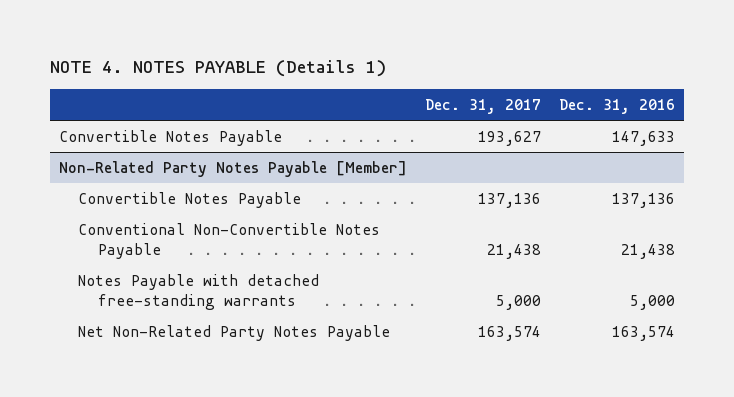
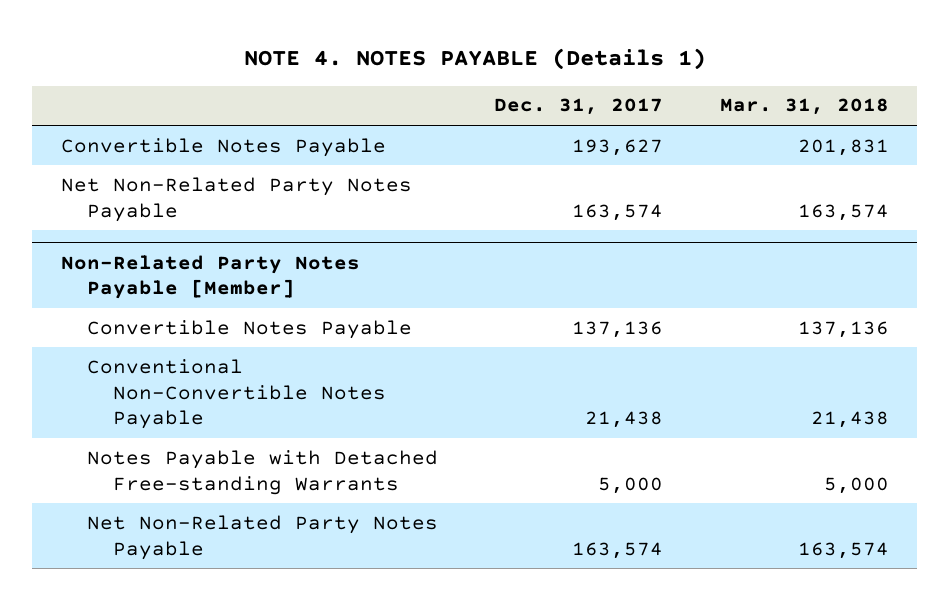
[559,98,676,114] Dec. 31, 2016 -> none
none -> [719,98,889,116] Mar. 31, 2018
none -> [60,176,412,222] Net Non-Related Party Notes Payable
[78,273,320,310] Notes Payable with detached free-standing warrants -> [86,449,438,495] Notes Payable with Detached Free-standing Warrants

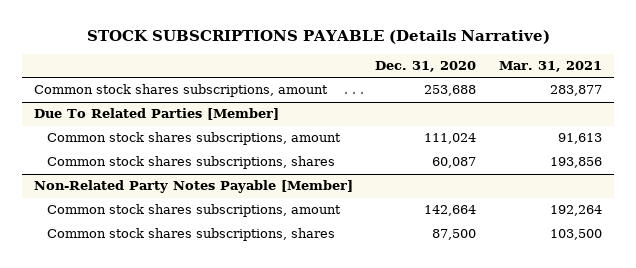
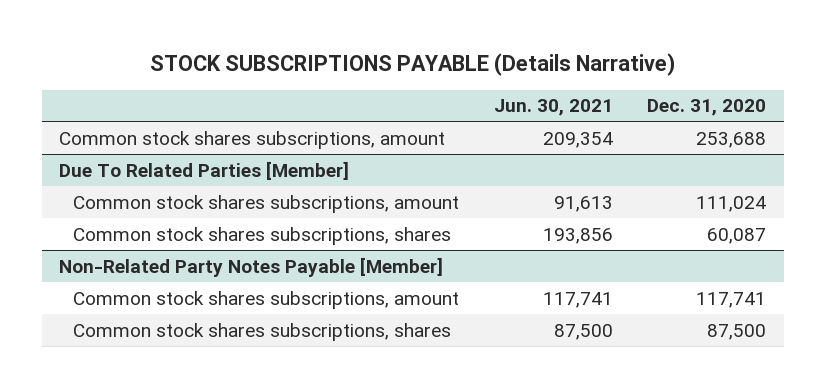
[499,61,603,73] Mar. 31, 2021 -> none
none -> [493,99,613,117] Jun. 30, 2021
[424,205,477,217] 142,664 -> [696,291,767,308] 117,741

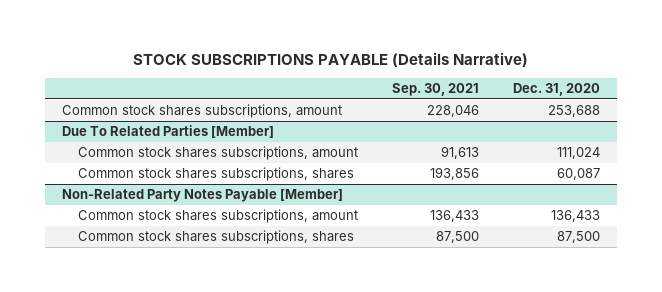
[493,99,613,117] Jun. 30, 2021 -> none
none -> [392,82,480,96] Sep. 30, 2021
[696,291,767,308] 117,741 -> [550,210,600,223] 136,433

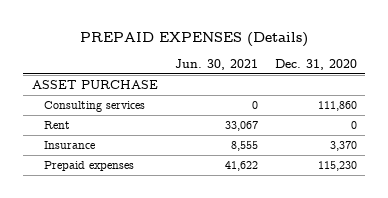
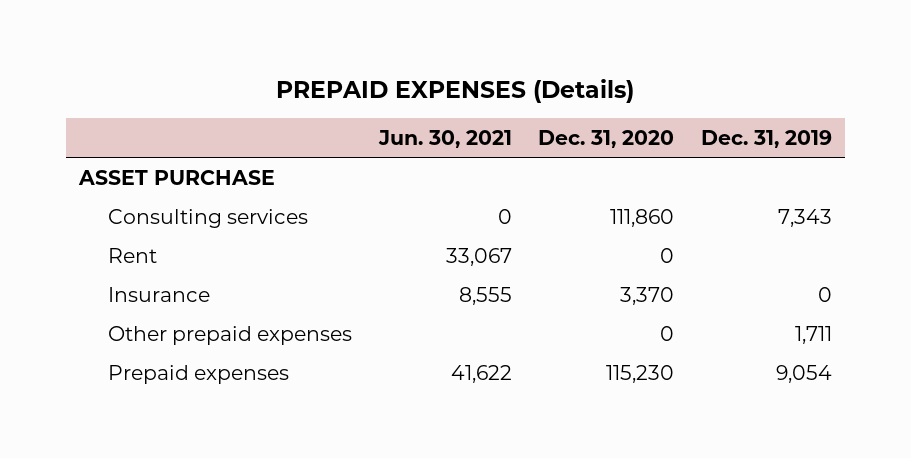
none -> [700,129,832,148] Dec. 31, 2019
none -> [108,325,353,345] Other prepaid expenses

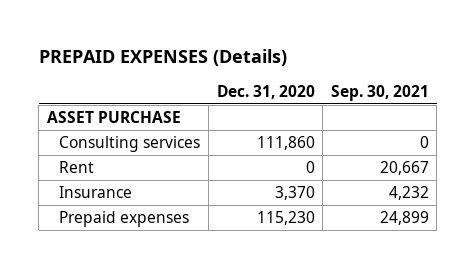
[377,129,512,148] Jun. 30, 2021 -> none
[700,129,832,148] Dec. 31, 2019 -> none
none -> [330,84,429,101] Sep. 30, 2021
[108,325,353,345] Other prepaid expenses -> none

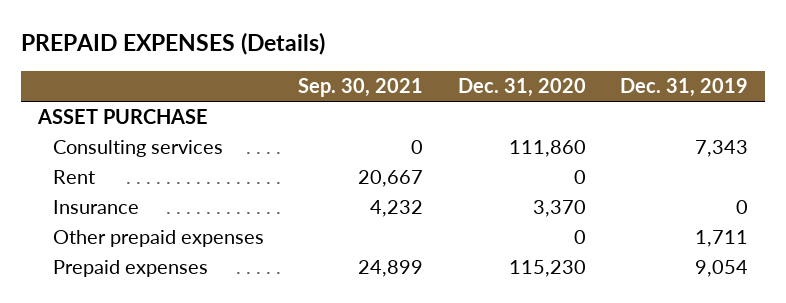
none -> [619,78,748,98] Dec. 31, 2019
none -> [53,230,265,248] Other prepaid expenses

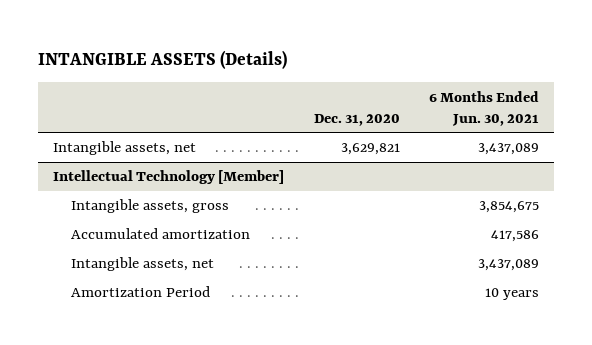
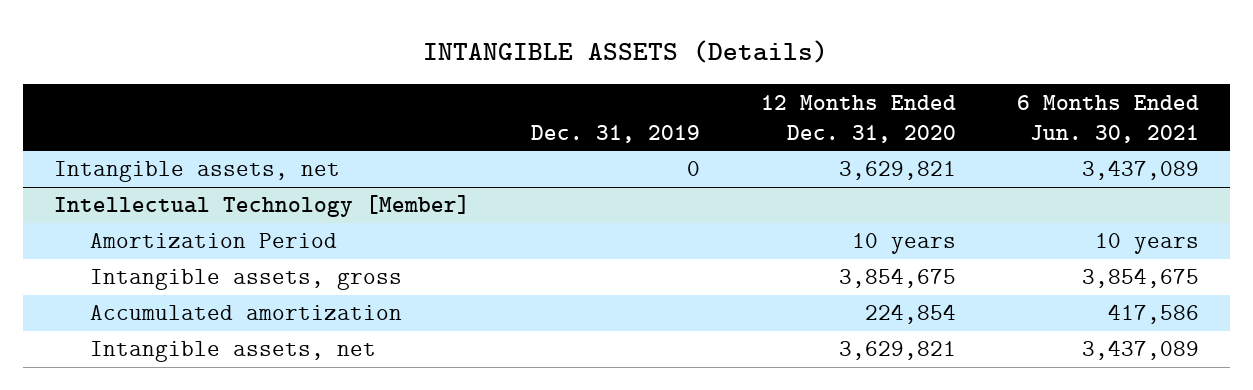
[313,113,400,126] Dec. 31, 2020 -> none
none -> [530,124,700,143] Dec. 31, 2019
none -> [761,94,957,143] 12 Months Ended Dec. 31, 2020
[71,286,211,298] Amortization Period -> [90,233,338,249] Amortization Period

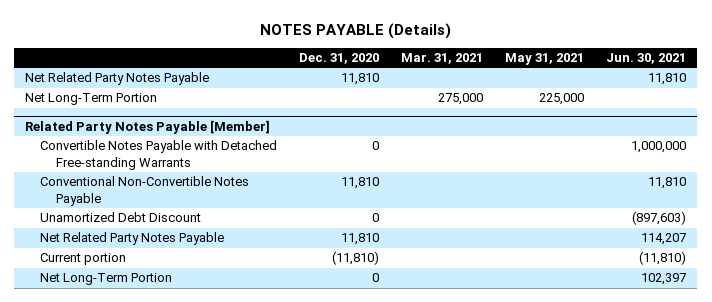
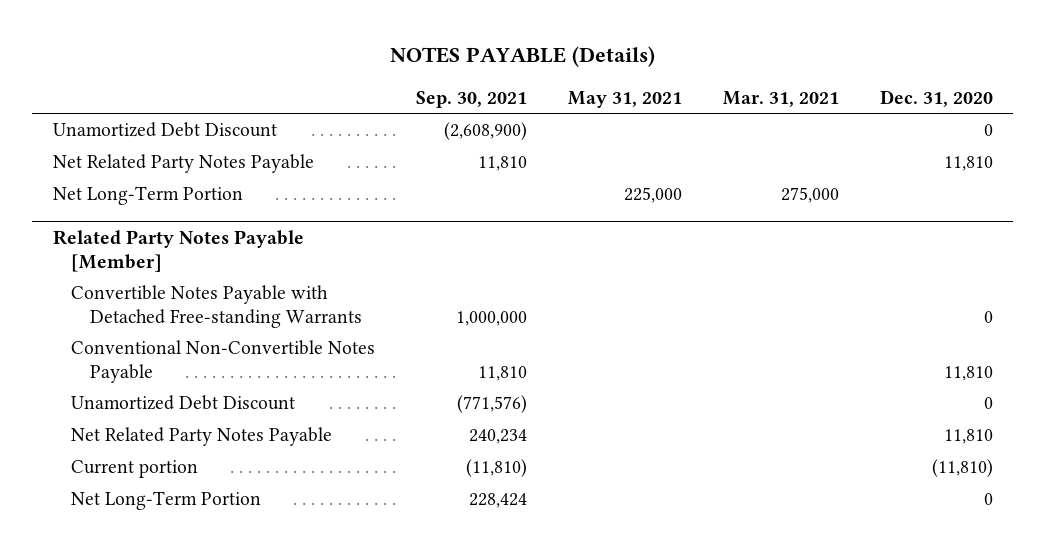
[606,53,687,65] Jun. 30, 2021 -> none
none -> [416,90,528,108] Sep. 30, 2021
none -> [52,122,277,138] Unamortized Debt Discount

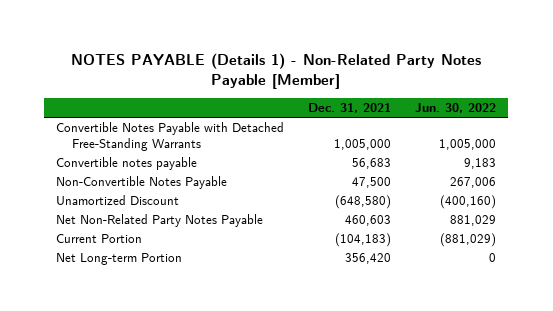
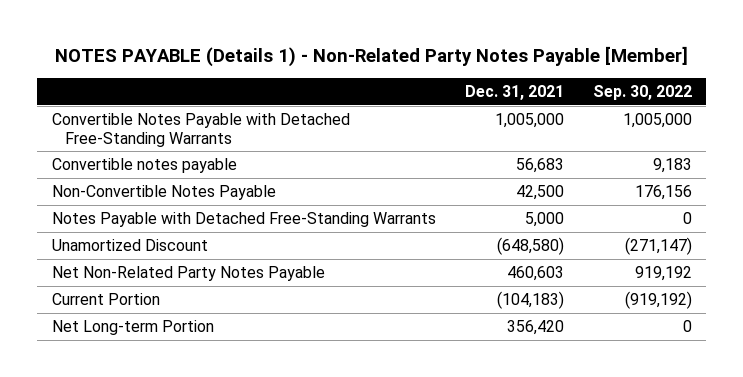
[415,103,497,114] Jun. 30, 2022 -> none
none -> [592,84,692,100] Sep. 30, 2022
[352,177,392,189] 47,500 -> [515,184,564,200] 42,500
none -> [51,211,436,227] Notes Payable with Detached Free-Standing Warrants

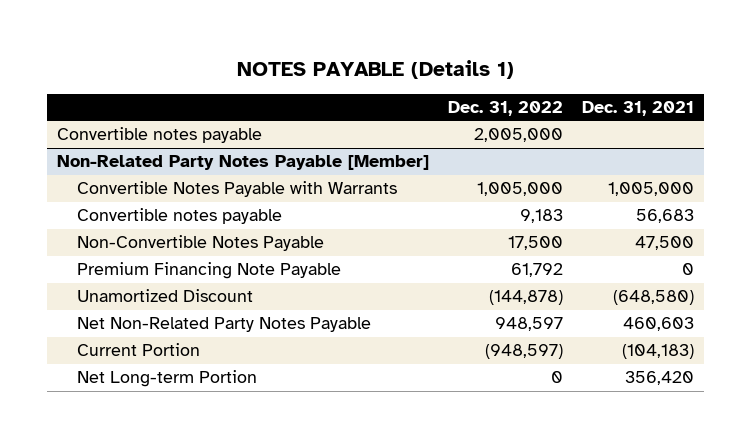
[54,45,688,67] NOTES PAYABLE (Details 1) - Non-Related Party Notes Payable [Member] -> [236,59,514,79] NOTES PAYABLE (Details 1)
[592,84,692,100] Sep. 30, 2022 -> none
none -> [448,100,564,116] Dec. 31, 2022
none -> [57,127,263,144] Convertible notes payable
none -> [57,155,430,171] Non-Related Party Notes Payable [Member]
[51,112,350,147] Convertible Notes Payable with Detached Free-Standing Warrants -> [76,181,397,198] Convertible Notes Payable with Warrants
[51,211,436,227] Notes Payable with Detached Free-Standing Warrants -> none
[515,184,564,200] 42,500 -> [635,236,695,251] 47,500
none -> [76,262,341,280] Premium Financing Note Payable

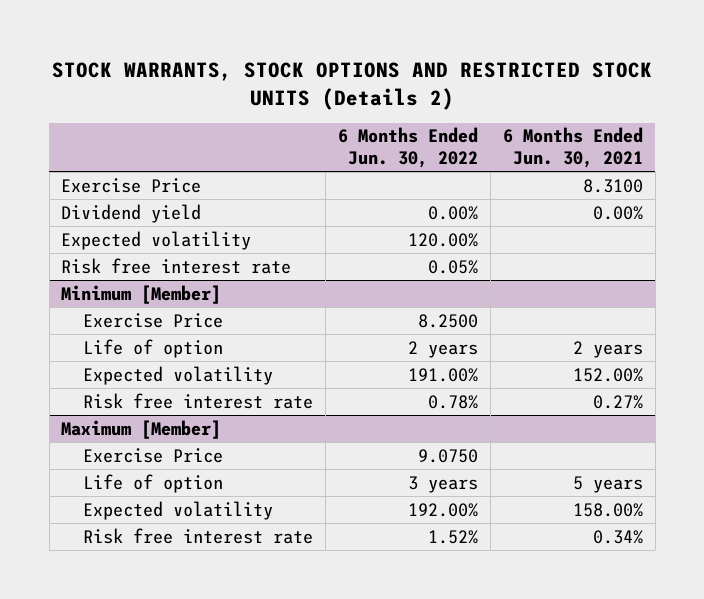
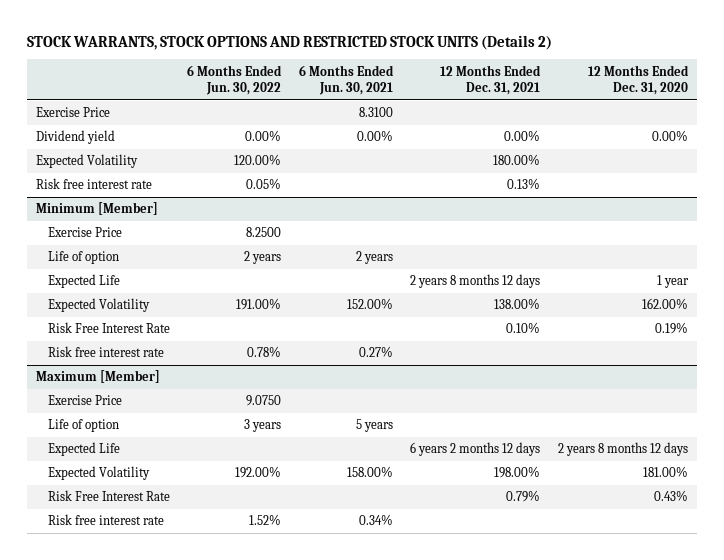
none -> [440,64,542,96] 12 Months Ended Dec. 31, 2021
none -> [587,64,689,96] 12 Months Ended Dec. 31, 2020
[61,230,252,250] Expected volatility -> [35,154,138,169] Expected Volatility
none -> [47,274,120,289] Expected Life
[83,365,274,385] Expected volatility -> [47,298,150,313] Expected Volatility
none -> [47,322,170,334] Risk Free Interest Rate
none -> [47,442,120,457] Expected Life
[83,500,274,520] Expected volatility -> [47,466,150,481] Expected Volatility
none -> [47,490,170,502] Risk Free Interest Rate

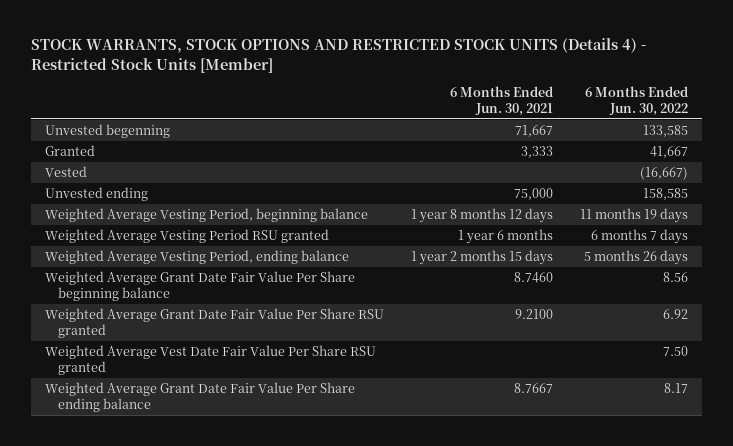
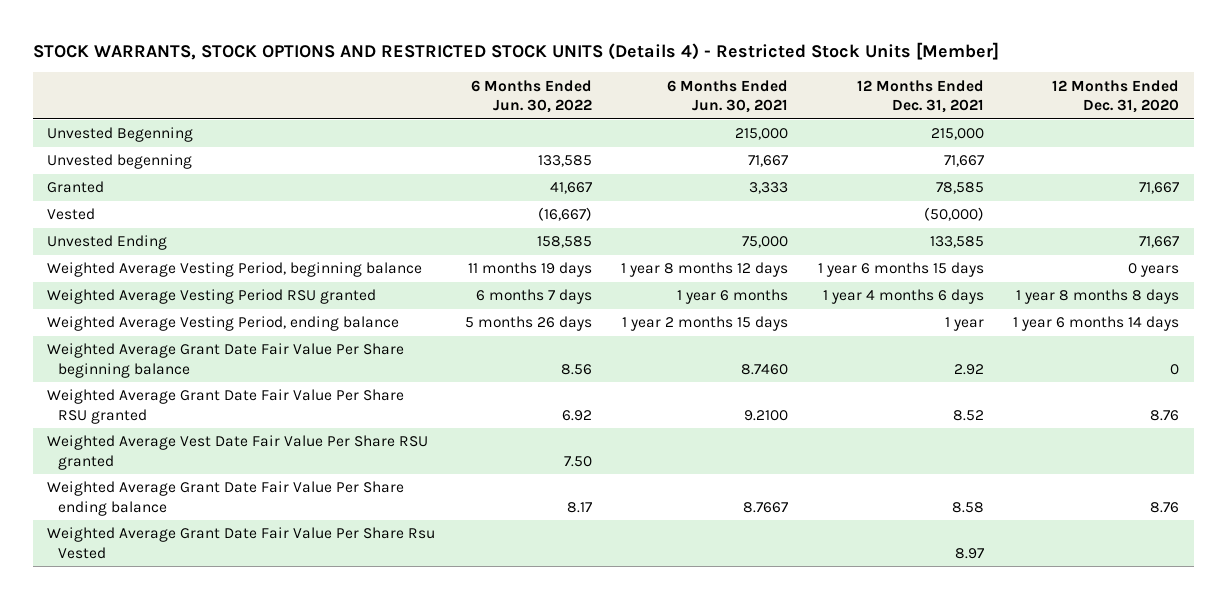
none -> [856,79,984,114] 12 Months Ended Dec. 31, 2021
none -> [1052,79,1180,114] 12 Months Ended Dec. 31, 2020
none -> [47,127,194,143] Unvested Begenning
[44,186,148,201] Unvested ending -> [47,235,168,251] Unvested Ending
none -> [47,527,436,559] Weighted Average Grant Date Fair Value Per Share Rsu Vested

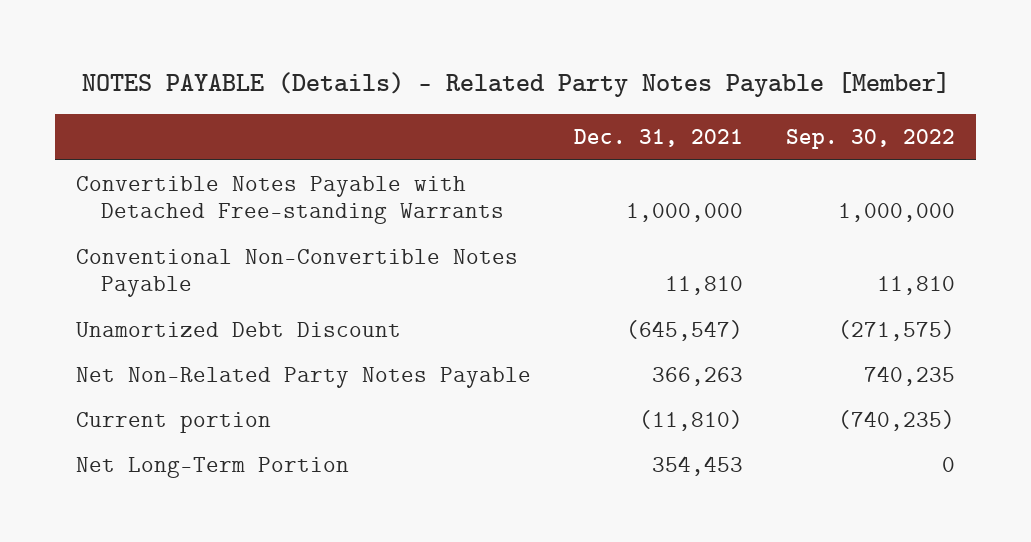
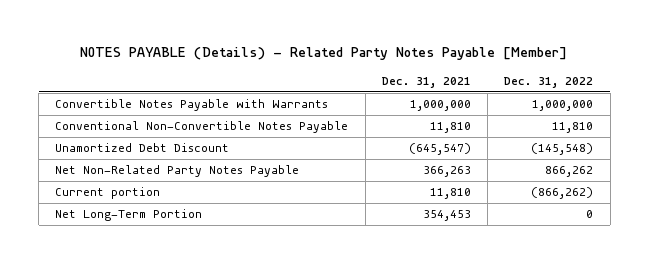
[785,129,955,150] Sep. 30, 2022 -> none
none -> [504,76,594,88] Dec. 31, 2022
[76,175,505,225] Convertible Notes Payable with Detached Free-standing Warrants -> [55,99,329,112] Convertible Notes Payable with Warrants
[639,409,744,431] (11,810) -> [429,188,471,200] 11,810

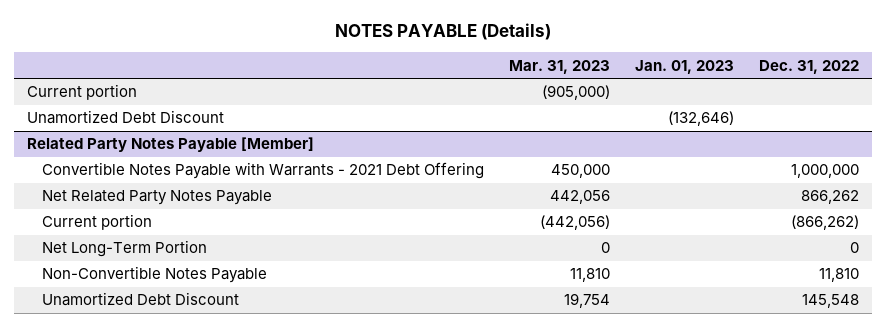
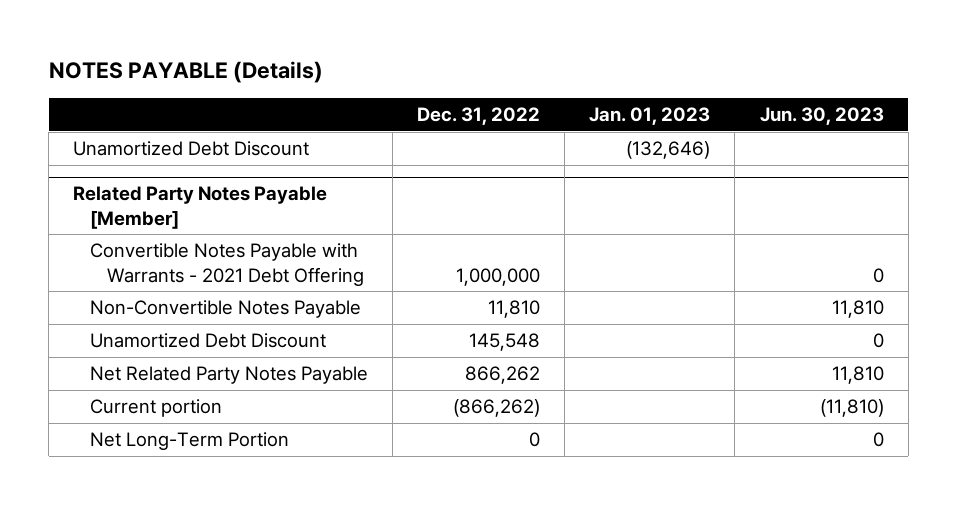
[509,59,611,74] Mar. 31, 2023 -> none
none -> [759,106,884,125] Jun. 30, 2023
[26,84,137,101] Current portion -> none
[42,266,268,284] Non-Convertible Notes Payable -> [90,300,362,319] Non-Convertible Notes Payable
[42,292,240,307] Unamortized Debt Discount -> [90,333,327,349] Unamortized Debt Discount

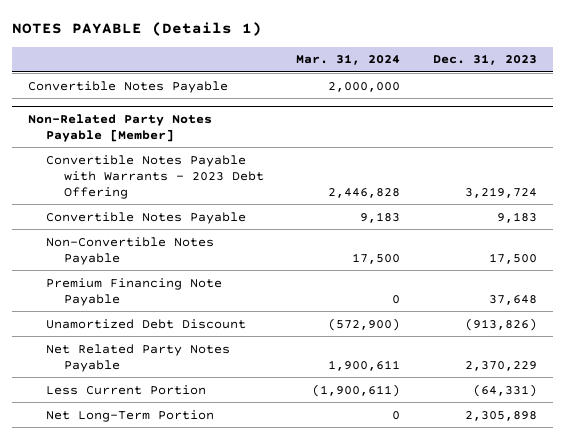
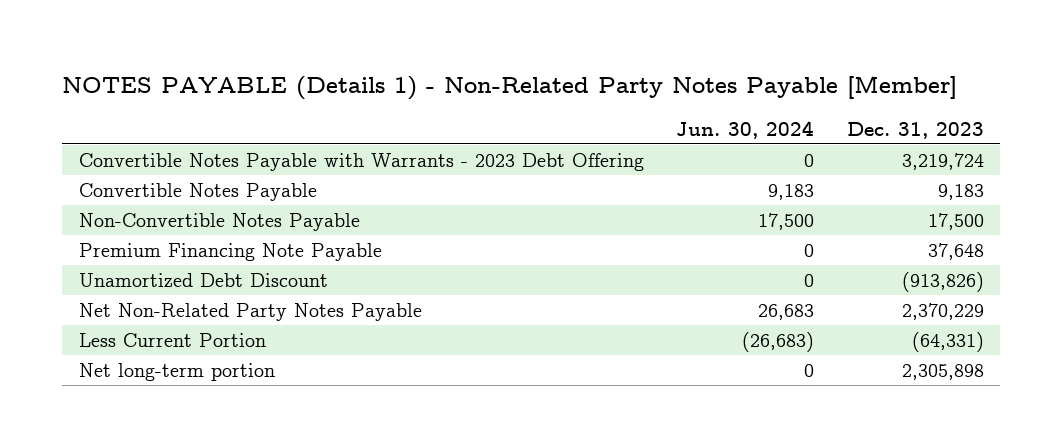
[11,22,262,37] NOTES PAYABLE (Details 1) -> [62,76,958,101] NOTES PAYABLE (Details 1) - Non-Related Party Notes Payable [Member]
[296,54,401,66] Mar. 31, 2024 -> none
none -> [676,120,815,139] Jun. 30, 2024
[27,80,228,93] Convertible Notes Payable -> none
[27,113,212,142] Non-Related Party Notes Payable [Member] -> none
[46,343,231,372] Net Related Party Notes Payable -> [78,303,422,322] Net Non-Related Party Notes Payable
[46,409,215,422] Net Long-Term Portion -> [78,363,275,382] Net long-term portion

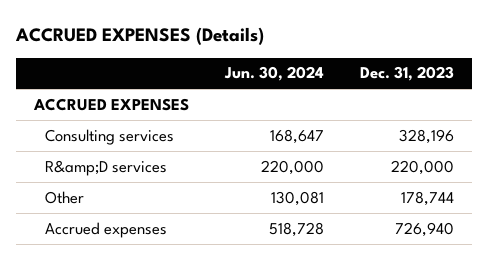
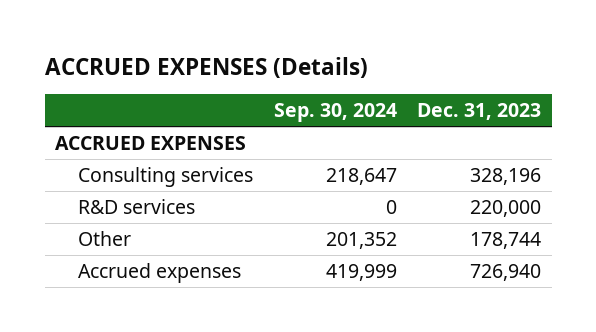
[223,66,324,82] Jun. 30, 2024 -> none
none -> [273,103,397,123] Sep. 30, 2024
[45,159,168,176] R&amp;D services -> [77,198,195,214] R&D services

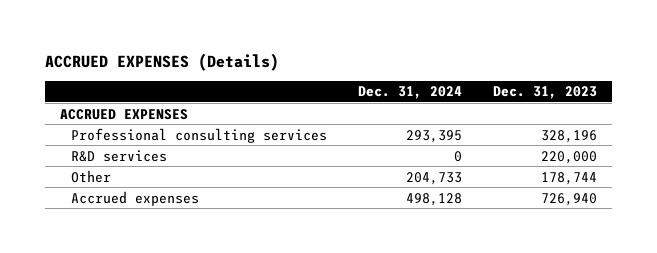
[273,103,397,123] Sep. 30, 2024 -> none
none -> [358,86,463,100] Dec. 31, 2024
[77,166,253,187] Consulting services -> [71,127,328,143] Professional consulting services

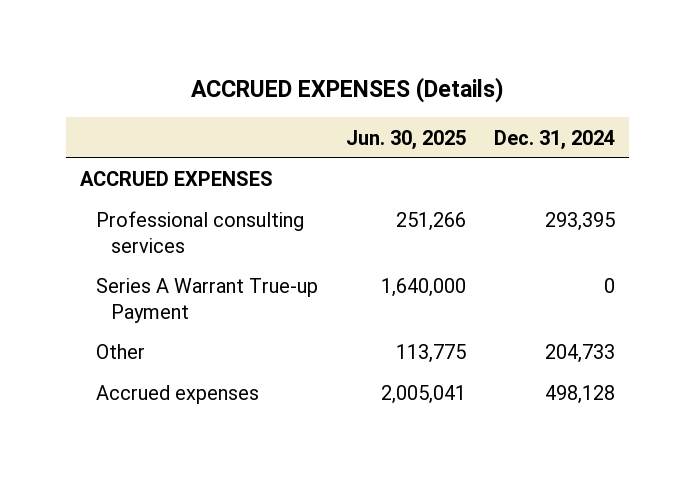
[492,86,597,100] Dec. 31, 2023 -> none
none -> [345,129,466,150] Jun. 30, 2025
[71,149,168,162] R&D services -> none
none -> [95,278,318,323] Series A Warrant True-up Payment

